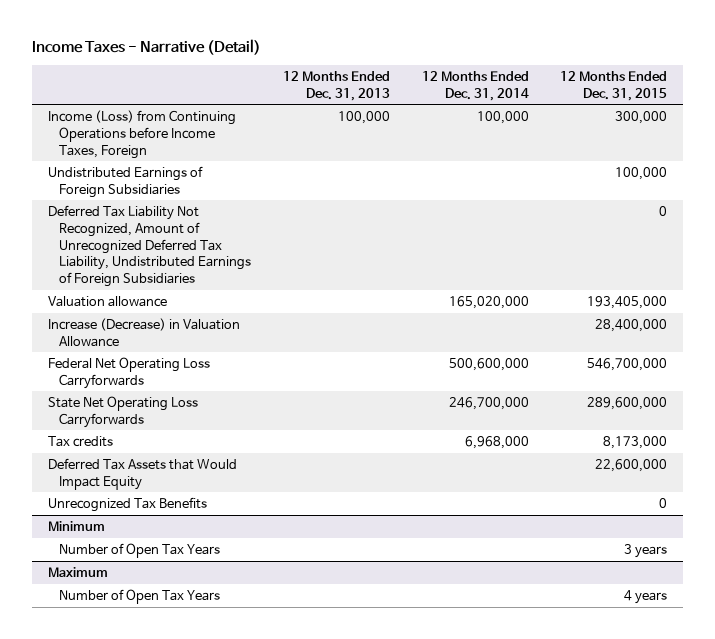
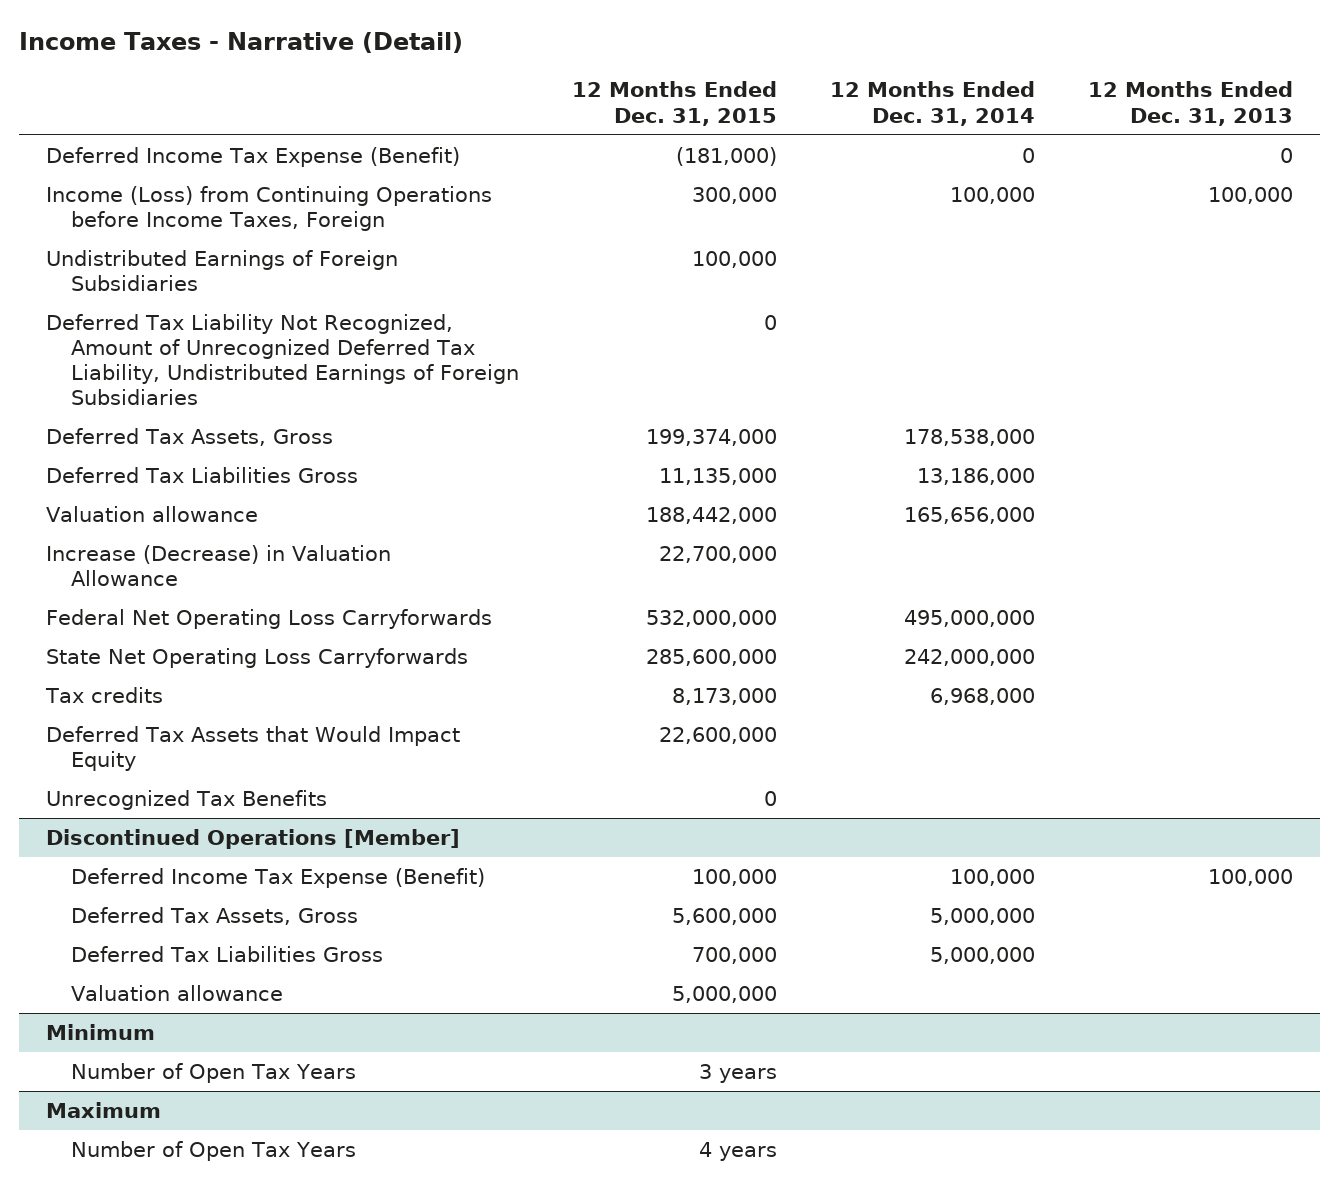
none -> [45,146,460,167] Deferred Income Tax Expense (Benefit)
none -> [45,427,333,446] Deferred Tax Assets, Gross
none -> [45,466,358,483] Deferred Tax Liabilities Gross
[448,295,529,309] 165,020,000 -> [903,506,1035,524] 165,656,000
[587,295,668,309] 193,405,000 -> [645,506,777,524] 188,442,000
[595,318,668,332] 28,400,000 -> [658,545,777,563] 22,700,000
[448,357,529,371] 500,600,000 -> [903,609,1035,627] 495,000,000
[587,357,668,371] 546,700,000 -> [645,609,777,627] 532,000,000
[448,396,529,410] 246,700,000 -> [903,648,1035,666] 242,000,000
[587,396,668,410] 289,600,000 -> [645,648,777,666] 285,600,000
none -> [45,828,460,849] Discontinued Operations [Member]
none -> [70,867,485,888] Deferred Income Tax Expense (Benefit)
none -> [70,906,358,925] Deferred Tax Assets, Gross
none -> [70,945,383,962] Deferred Tax Liabilities Gross
none -> [70,984,283,1001] Valuation allowance

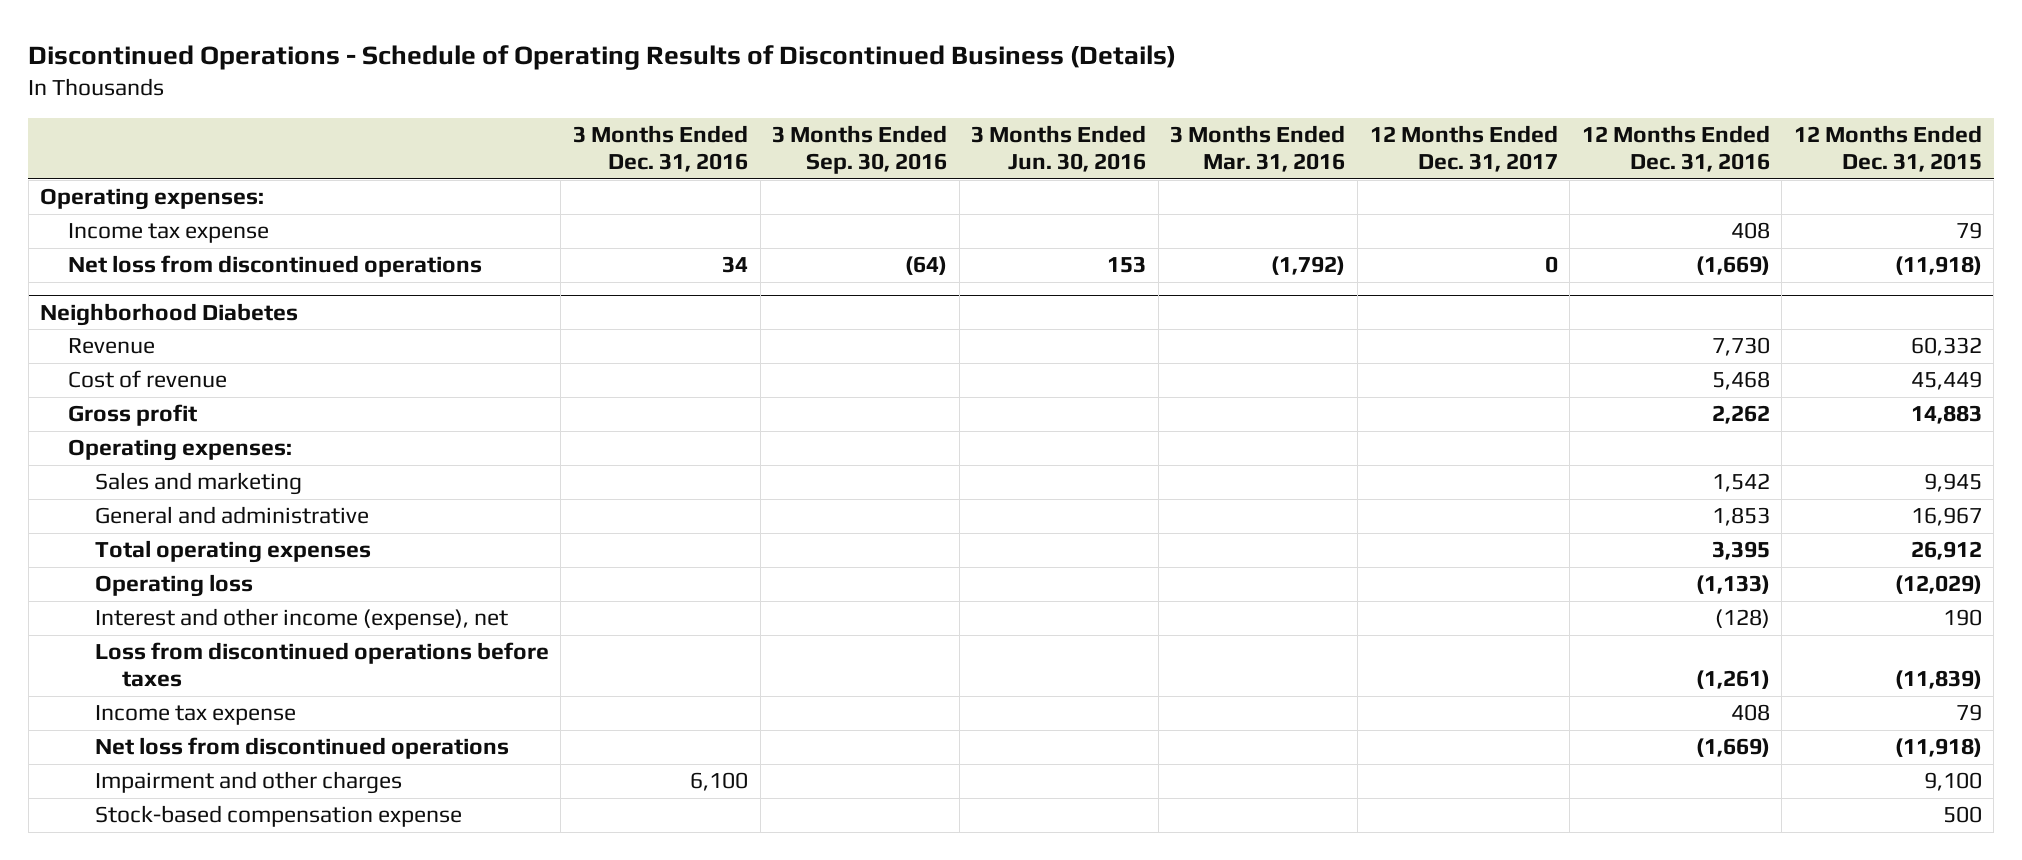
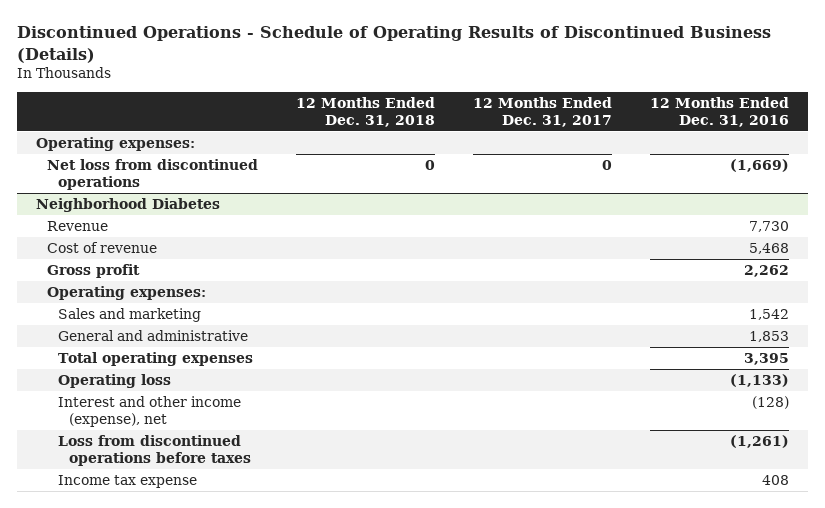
[573,125,749,173] 3 Months Ended Dec. 31, 2016 -> none
[772,125,948,175] 3 Months Ended Sep. 30, 2016 -> none
[971,125,1147,173] 3 Months Ended Jun. 30, 2016 -> none
[1170,125,1346,173] 3 Months Ended Mar. 31, 2016 -> none
[1793,125,1982,173] 12 Months Ended Dec. 31, 2015 -> none
none -> [296,96,436,127] 12 Months Ended Dec. 31, 2018
[67,223,269,244] Income tax expense -> none
[94,737,509,760] Net loss from discontinued operations -> none
[94,771,402,795] Impairment and other charges -> none
[94,805,462,828] Stock-based compensation expense -> none

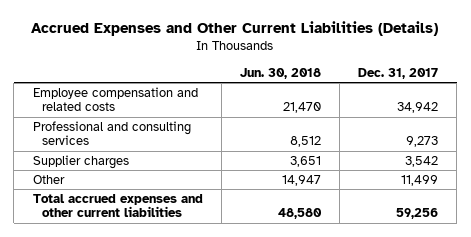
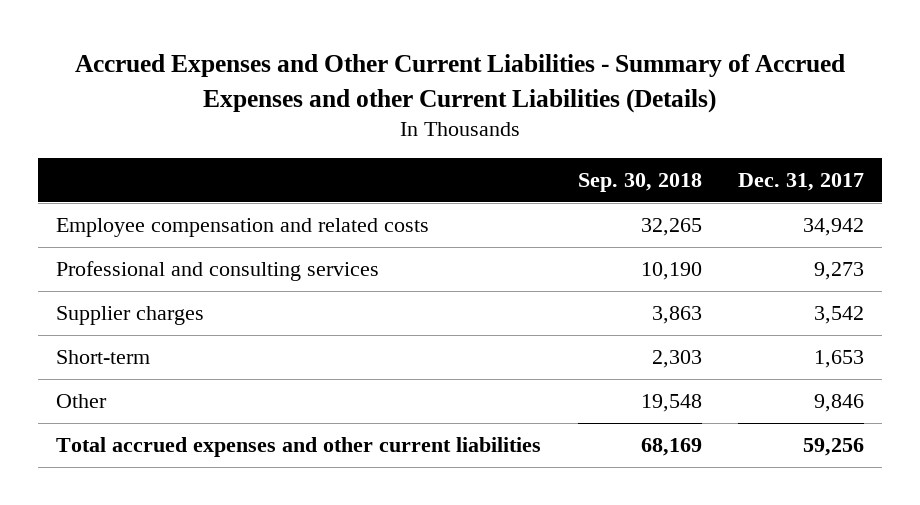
[31,21,439,37] Accrued Expenses and Other Current Liabilities (Details) -> [75,54,846,113] Accrued Expenses and Other Current Liabilities - Summary of Accrued Expenses and other Current Liabilities (Details)
[239,67,321,79] Jun. 30, 2018 -> none
none -> [577,173,702,193] Sep. 30, 2018
none -> [56,349,151,364] Short-term
[400,174,438,186] 11,499 -> [813,393,864,412] 9,846

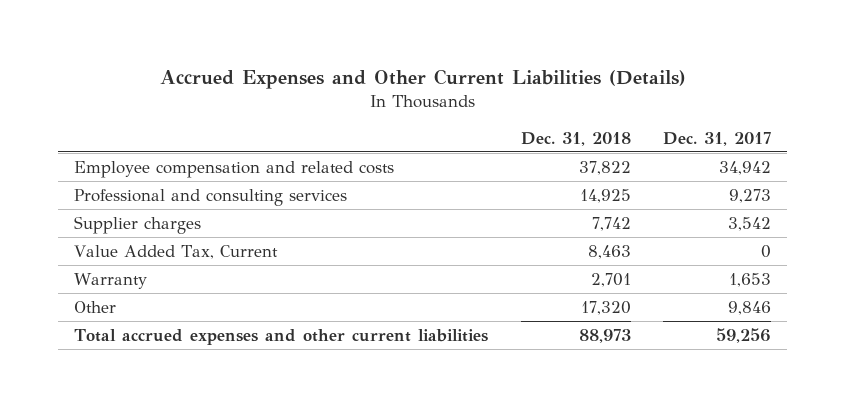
[75,54,846,113] Accrued Expenses and Other Current Liabilities - Summary of Accrued Expenses and other Current Liabilities (Details) -> [159,69,686,90] Accrued Expenses and Other Current Liabilities (Details)
[577,173,702,193] Sep. 30, 2018 -> none
none -> [520,131,631,146] Dec. 31, 2018
none -> [74,244,279,259] Value Added Tax, Current
[56,349,151,364] Short-term -> [74,272,148,289] Warranty

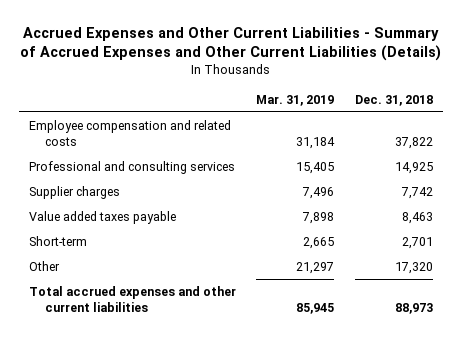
[159,69,686,90] Accrued Expenses and Other Current Liabilities (Details) -> [19,26,441,62] Accrued Expenses and Other Current Liabilities - Summary of Accrued Expenses and Other Current Liabilities (Details)
[663,131,772,146] Dec. 31, 2017 -> none
none -> [256,94,335,106] Mar. 31, 2019
[74,244,279,259] Value Added Tax, Current -> [28,211,176,225] Value added taxes payable
[74,272,148,289] Warranty -> [28,236,87,247] Short-term

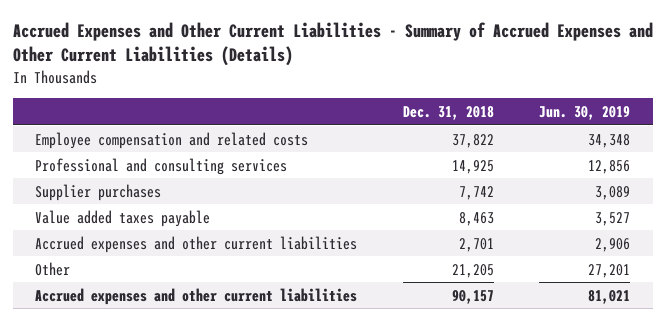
[256,94,335,106] Mar. 31, 2019 -> none
none -> [538,106,630,121] Jun. 30, 2019
[28,186,120,200] Supplier charges -> [35,183,162,201] Supplier purchases
[28,236,87,247] Short-term -> [35,235,358,253] Accrued expenses and other current liabilities
[394,262,433,275] 17,320 -> [451,263,494,278] 21,205
[28,286,236,313] Total accrued expenses and other current liabilities -> [35,287,358,305] Accrued expenses and other current liabilities
[394,303,433,315] 88,973 -> [451,289,494,304] 90,157

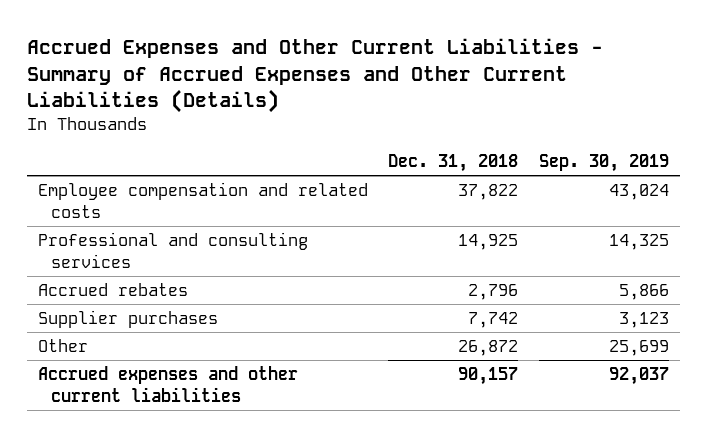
[538,106,630,121] Jun. 30, 2019 -> none
none -> [539,154,670,173] Sep. 30, 2019
none -> [37,282,188,296] Accrued rebates
[35,209,211,227] Value added taxes payable -> none
[35,235,358,253] Accrued expenses and other current liabilities -> none
[451,263,494,278] 21,205 -> [458,339,519,356] 26,872

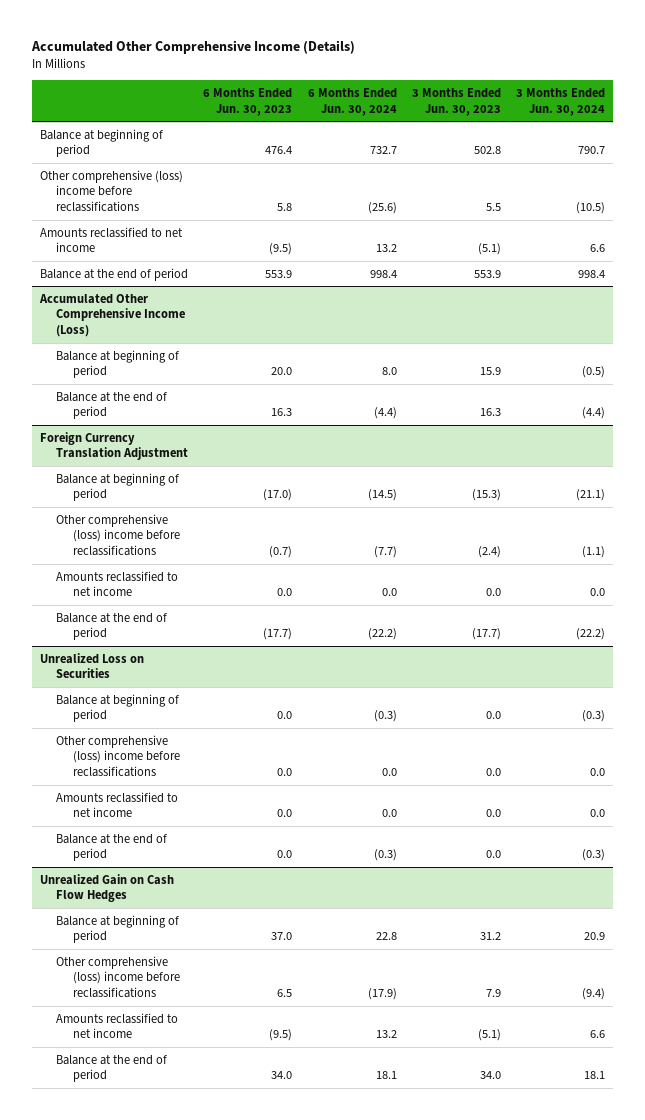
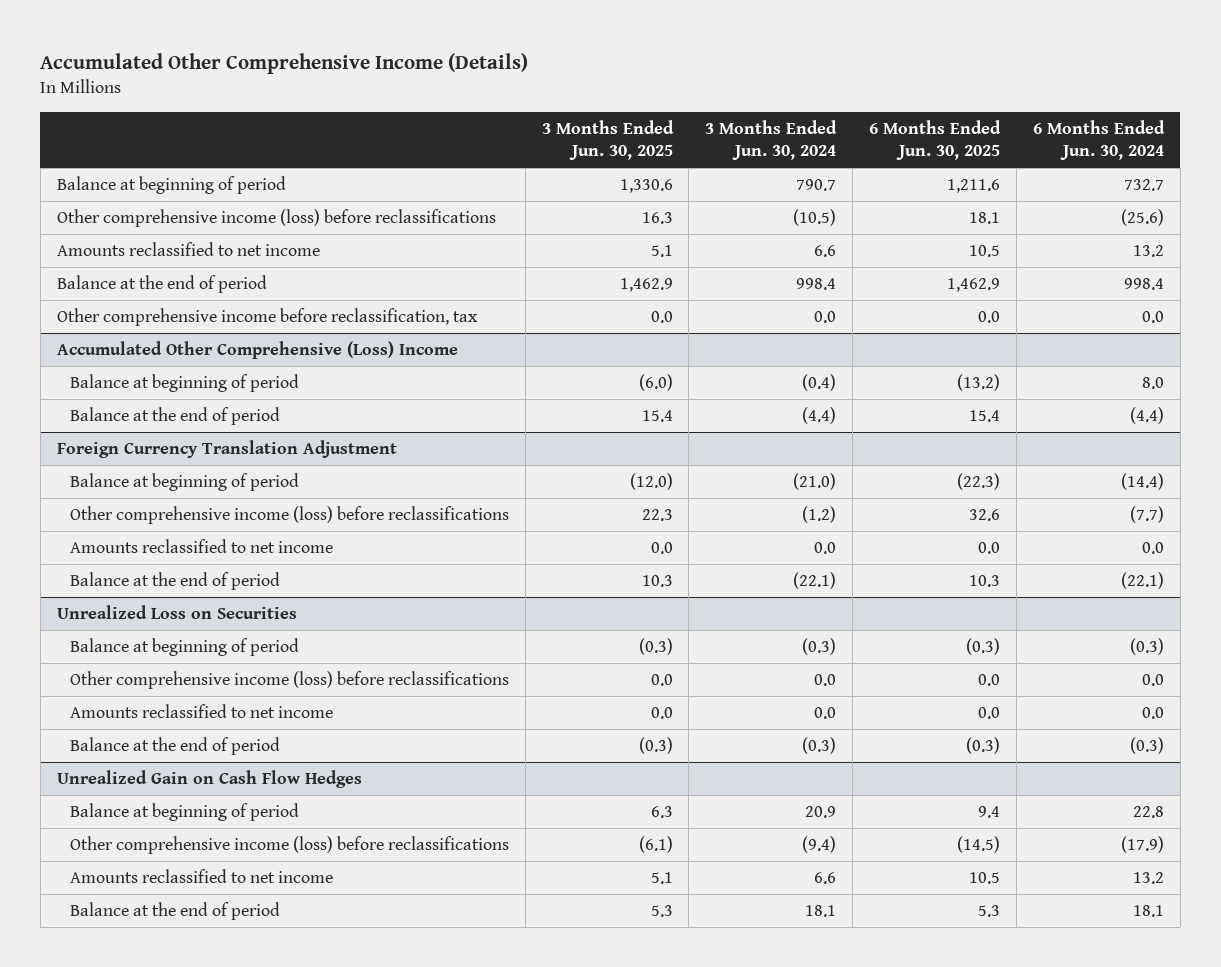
[203,87,293,116] 6 Months Ended Jun. 30, 2023 -> none
[411,87,501,116] 3 Months Ended Jun. 30, 2023 -> none
none -> [541,119,674,161] 3 Months Ended Jun. 30, 2025
none -> [869,119,1002,161] 6 Months Ended Jun. 30, 2025
[39,169,183,212] Other comprehensive (loss) income before reclassifications -> [56,209,496,228] Other comprehensive income (loss) before reclassifications
none -> [56,308,478,327] Other comprehensive income before reclassification, tax
[38,293,186,337] Accumulated Other Comprehensive Income (Loss) -> [56,341,458,360] Accumulated Other Comprehensive (Loss) Income
[582,366,606,379] (0.5) -> [802,374,837,392] (0.4)
[367,489,397,502] (14.5) -> [1121,473,1165,491] (14.4)
[576,489,606,502] (21.1) -> [793,473,837,491] (21.0)
[56,513,180,556] Other comprehensive (loss) income before reclassifications -> [69,506,509,525] Other comprehensive income (loss) before reclassifications
[582,545,606,558] (1.1) -> [802,506,837,524] (1.2)
[367,628,397,641] (22.2) -> [1121,572,1165,590] (22.1)
[576,628,606,641] (22.2) -> [793,572,837,590] (22.1)
[56,734,180,777] Other comprehensive (loss) income before reclassifications -> [69,671,509,690] Other comprehensive income (loss) before reclassifications
[56,955,180,998] Other comprehensive (loss) income before reclassifications -> [69,836,509,855] Other comprehensive income (loss) before reclassifications

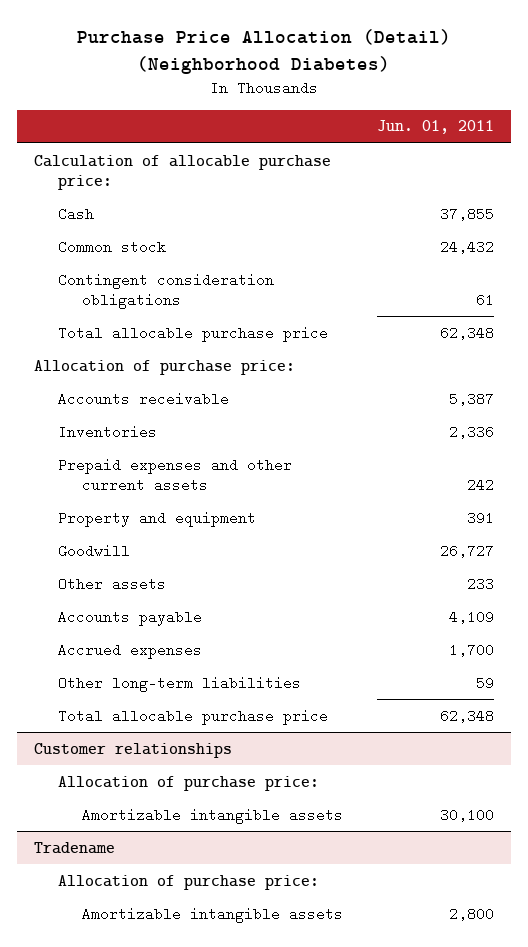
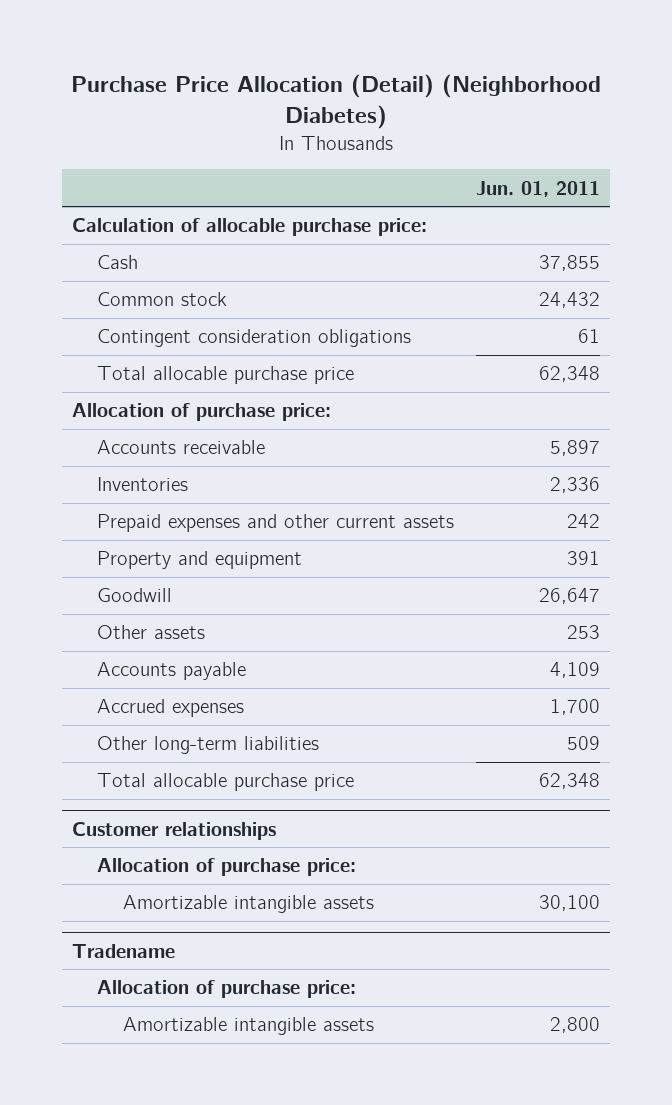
[449,391,495,406] 5,387 -> [549,440,600,457] 5,897
[440,543,495,558] 26,727 -> [538,588,600,605] 26,647
[467,576,495,591] 233 -> [566,625,600,640] 253
[476,675,495,690] 59 -> [566,736,600,751] 509

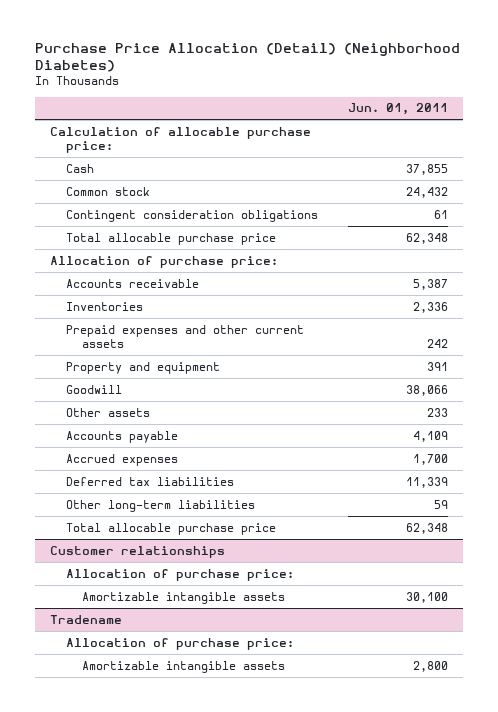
[549,440,600,457] 5,897 -> [413,278,449,290] 5,387
[538,588,600,605] 26,647 -> [406,384,449,396] 38,066
[566,625,600,640] 253 -> [427,407,449,417] 233
none -> [66,476,235,486] Deferred tax liabilities
[566,736,600,751] 509 -> [434,499,449,509] 59

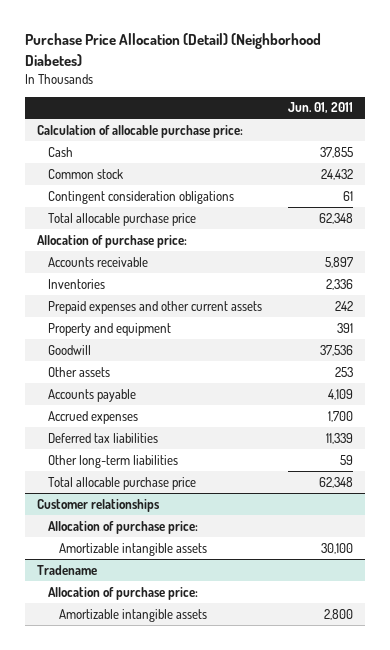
[413,278,449,290] 5,387 -> [324,256,353,268] 5,897
[406,384,449,396] 38,066 -> [319,344,353,356] 37,536
[427,407,449,417] 233 -> [334,366,353,377] 253

